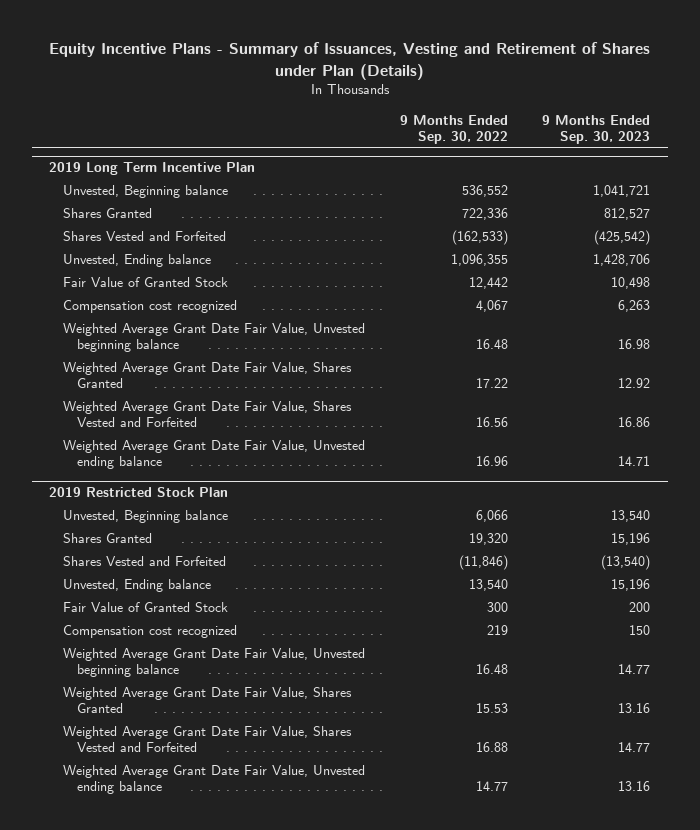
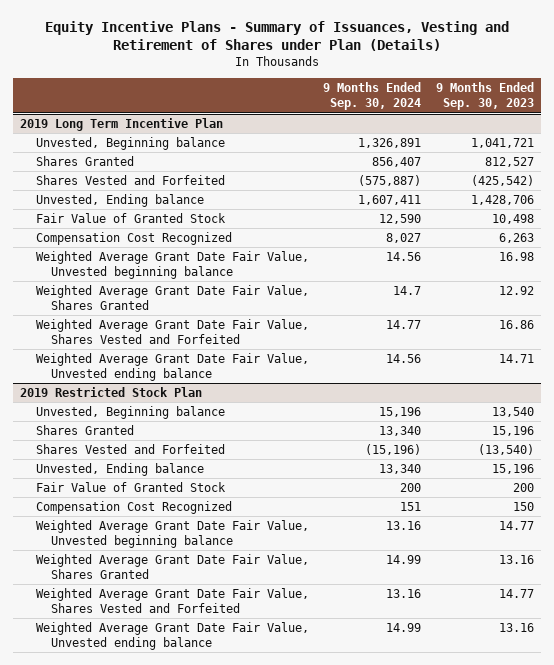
[399,114,508,144] 9 Months Ended Sep. 30, 2022 -> none
none -> [323,82,422,111] 9 Months Ended Sep. 30, 2024
[63,300,238,314] Compensation cost recognized -> [35,231,232,245] Compensation Cost Recognized
[63,625,238,639] Compensation cost recognized -> [35,500,232,514] Compensation Cost Recognized

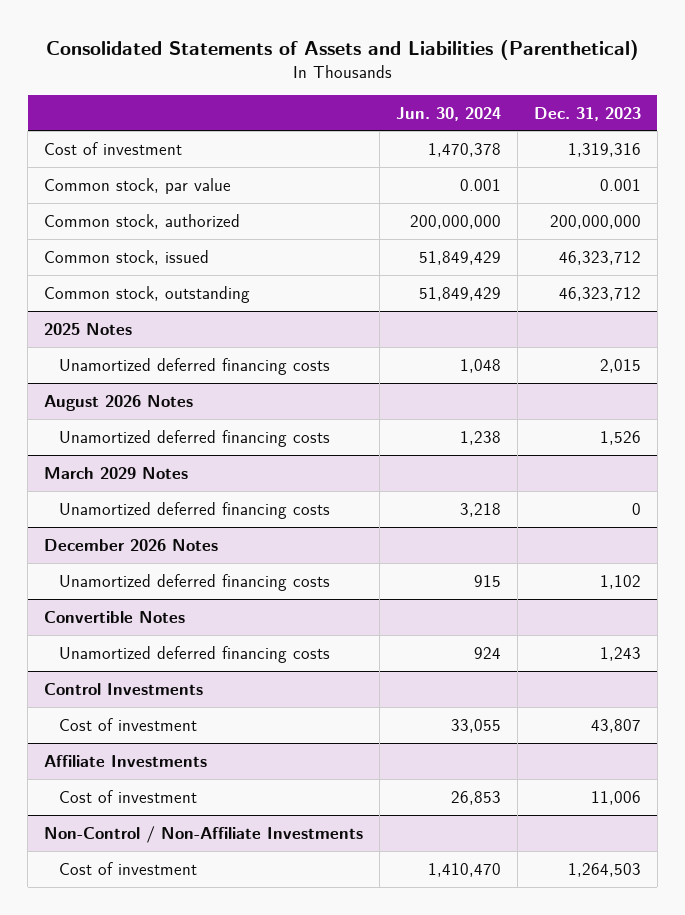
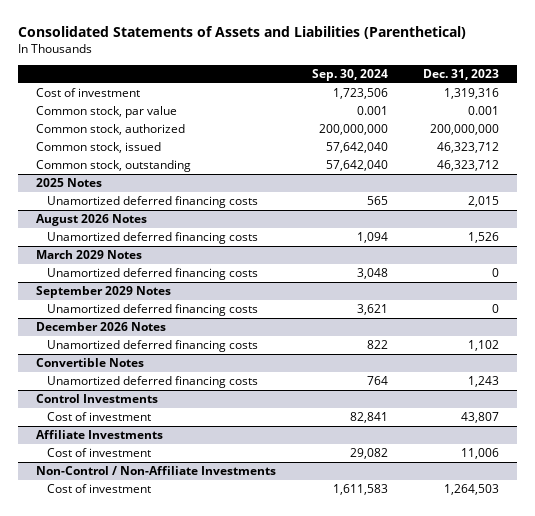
[396,106,502,121] Jun. 30, 2024 -> none
none -> [311,68,388,81] Sep. 30, 2024
none -> [36,286,172,299] September 2029 Notes
none -> [47,304,259,317] Unamortized deferred financing costs

